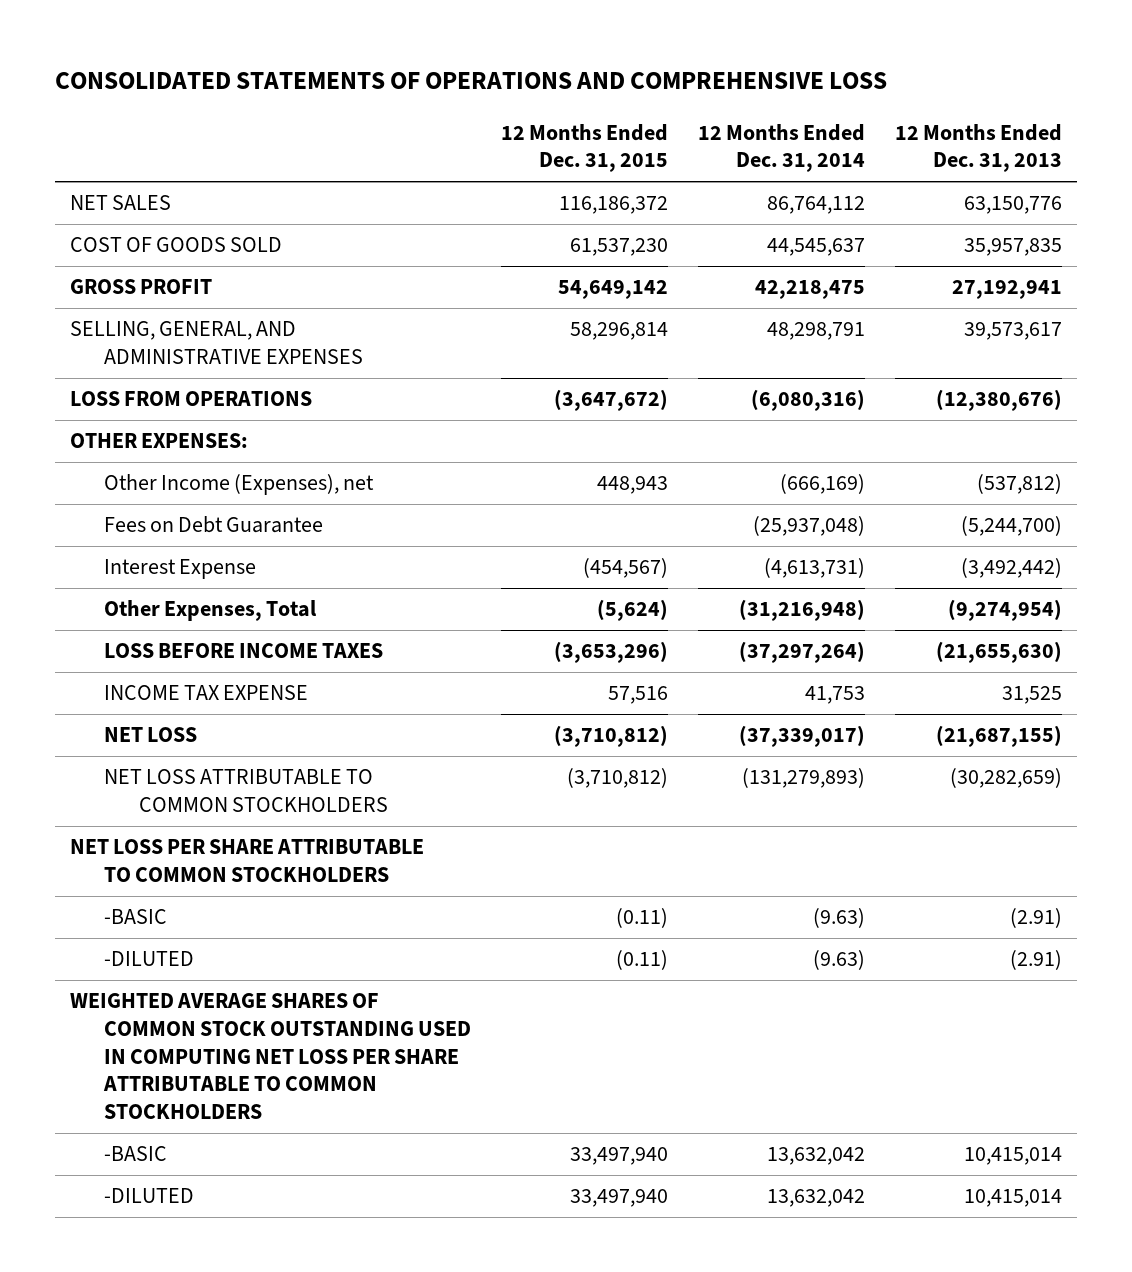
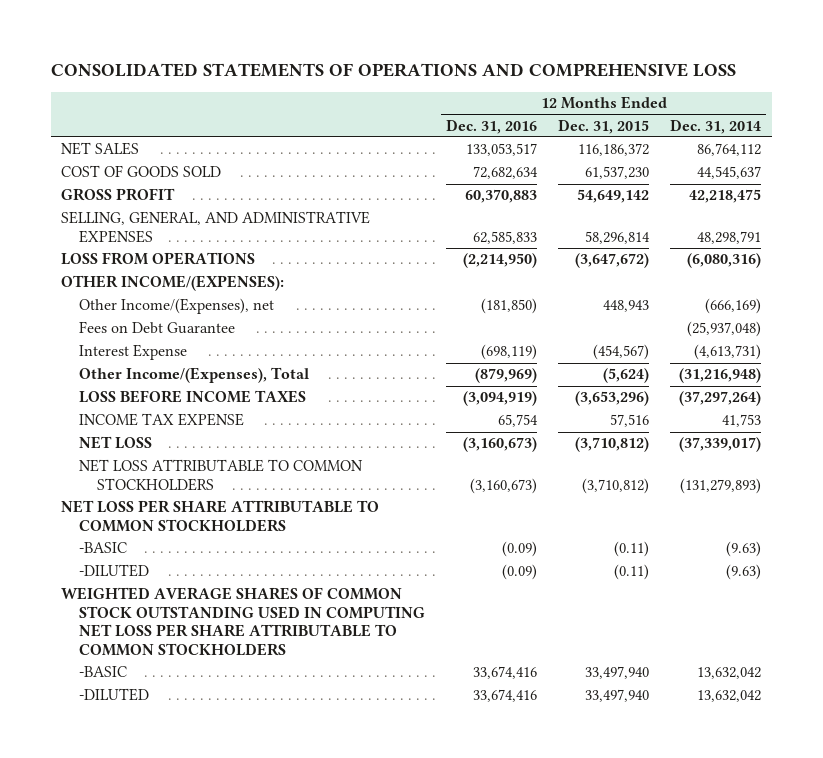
[895,123,1063,173] 12 Months Ended Dec. 31, 2013 -> none
none -> [446,118,538,134] Dec. 31, 2016
[69,433,248,449] OTHER EXPENSES: -> [61,275,285,292] OTHER INCOME/(EXPENSES):
[104,474,375,496] Other Income (Expenses), net -> [79,298,275,315] Other Income/(Expenses), net
[104,600,318,622] Other Expenses, Total -> [79,367,310,384] Other Income/(Expenses), Total

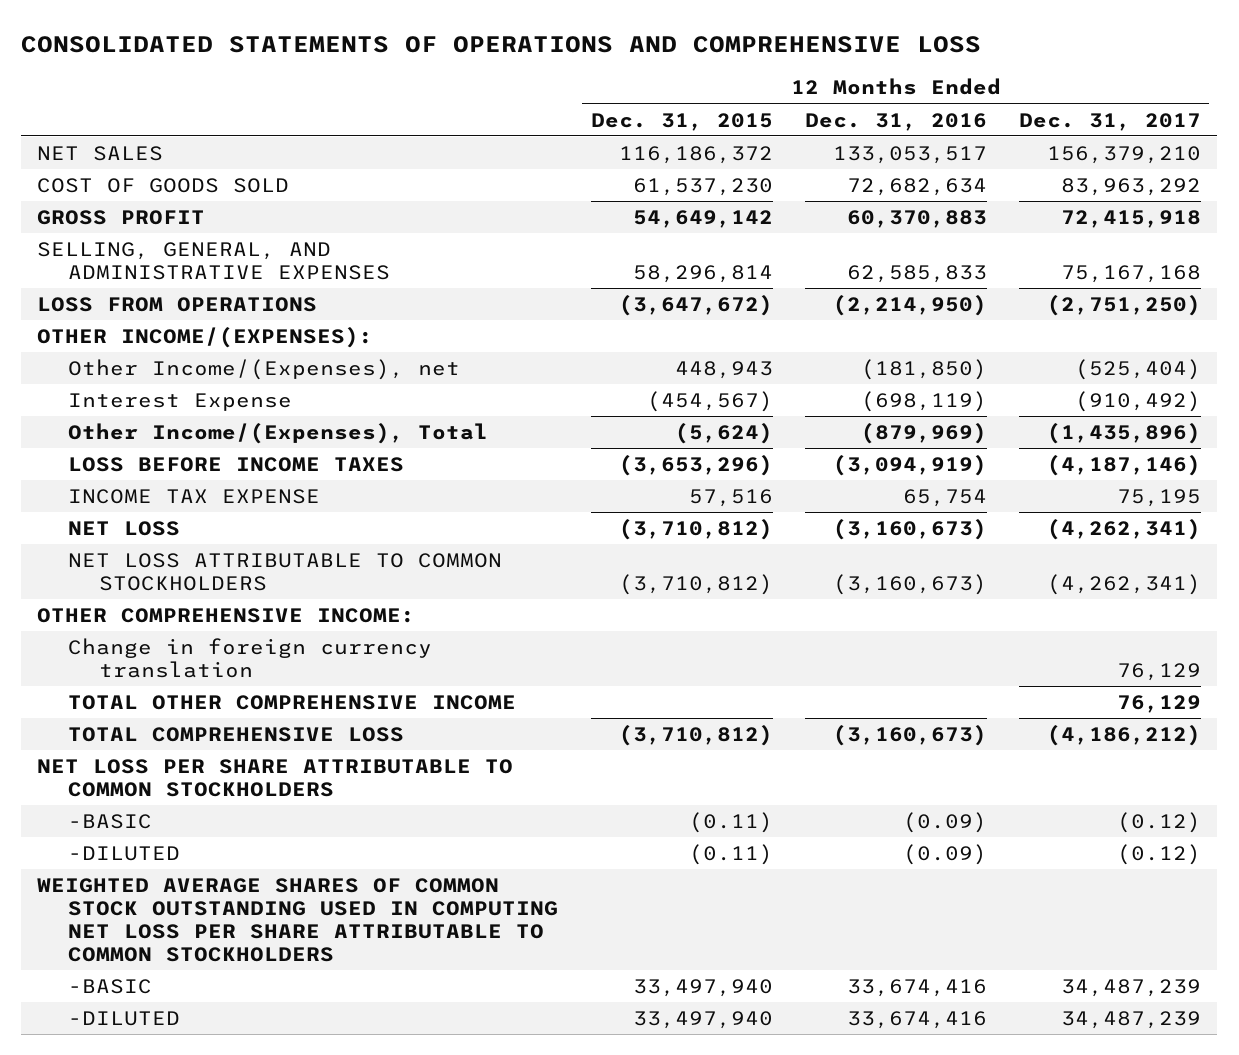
[670,118,762,134] Dec. 31, 2014 -> none
none -> [1019,112,1202,131] Dec. 31, 2017
[79,321,236,335] Fees on Debt Guarantee -> none
none -> [37,608,416,624] OTHER COMPREHENSIVE INCOME:
none -> [68,638,433,679] Change in foreign currency translation
none -> [68,695,517,711] TOTAL OTHER COMPREHENSIVE INCOME
none -> [68,727,405,743] TOTAL COMPREHENSIVE LOSS

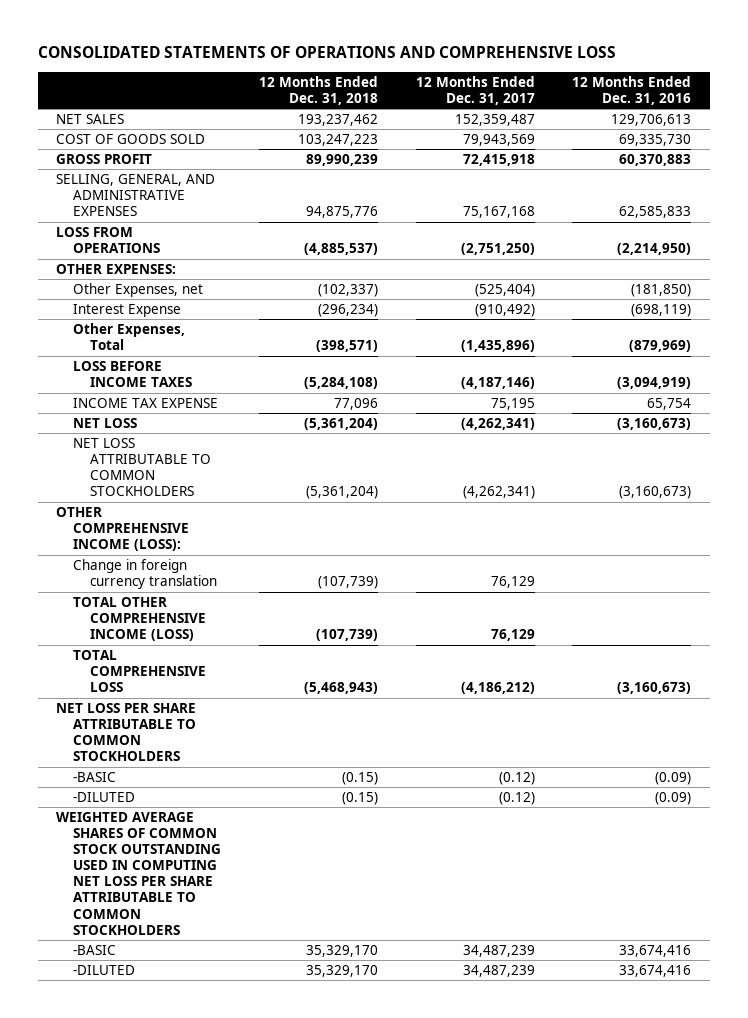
[590,112,773,131] Dec. 31, 2015 -> none
none -> [258,75,378,106] 12 Months Ended Dec. 31, 2018
[832,146,987,165] 133,053,517 -> [611,114,692,127] 129,706,613
[1047,146,1202,165] 156,379,210 -> [454,114,535,127] 152,359,487
[846,178,987,197] 72,682,634 -> [619,134,692,147] 69,335,730
[1061,178,1202,197] 83,963,292 -> [462,134,535,147] 79,943,569
[37,327,374,349] OTHER INCOME/(EXPENSES): -> [56,264,177,275] OTHER EXPENSES:
[68,359,461,381] Other Income/(Expenses), net -> [73,283,204,298] Other Expenses, net
[68,423,489,445] Other Income/(Expenses), Total -> [73,323,186,351] Other Expenses, Total
[37,608,416,624] OTHER COMPREHENSIVE INCOME: -> [56,507,190,552] OTHER COMPREHENSIVE INCOME (LOSS):
[68,695,517,711] TOTAL OTHER COMPREHENSIVE INCOME -> [73,597,206,642] TOTAL OTHER COMPREHENSIVE INCOME (LOSS)

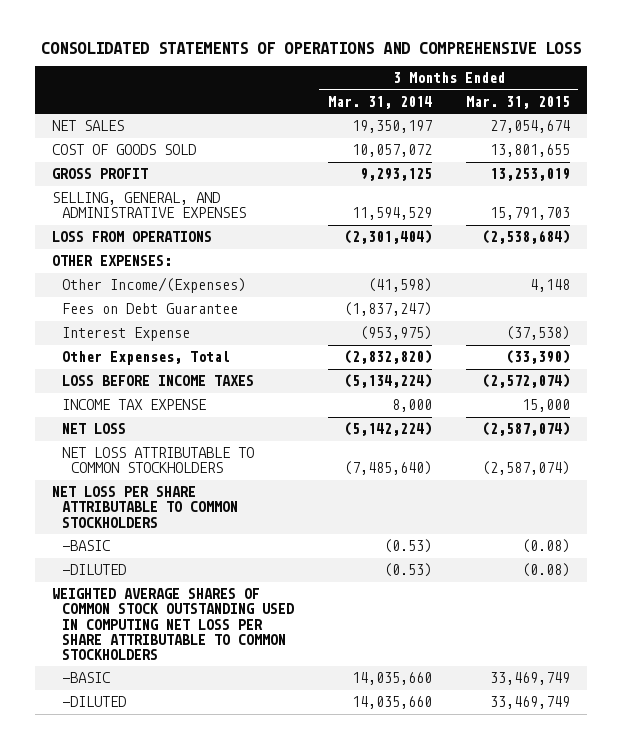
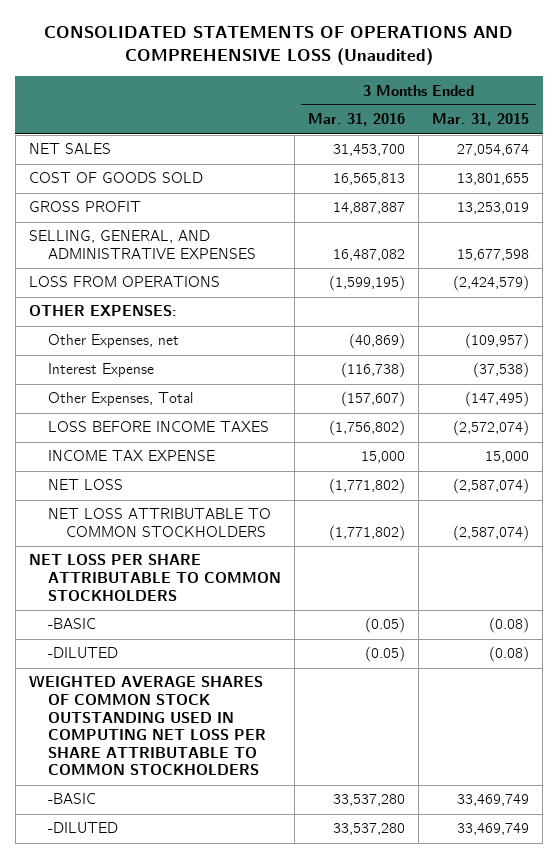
[40,41,581,54] CONSOLIDATED STATEMENTS OF OPERATIONS AND COMPREHENSIVE LOSS -> [44,26,514,66] CONSOLIDATED STATEMENTS OF OPERATIONS AND COMPREHENSIVE LOSS (Unaudited)
[327,95,432,109] Mar. 31, 2014 -> none
none -> [307,113,405,127] Mar. 31, 2016
[489,207,570,221] 15,791,703 -> [457,249,530,262] 15,677,598
[481,230,570,245] (2,538,684) -> [453,275,530,292] (2,424,579)
[61,303,238,315] Fees on Debt Guarantee -> none
[61,277,246,294] Other Income/(Expenses) -> [47,334,179,349] Other Expenses, net
[529,279,570,293] 4,148 -> [465,333,530,350] (109,957)
[505,350,570,365] (33,390) -> [465,391,530,408] (147,495)

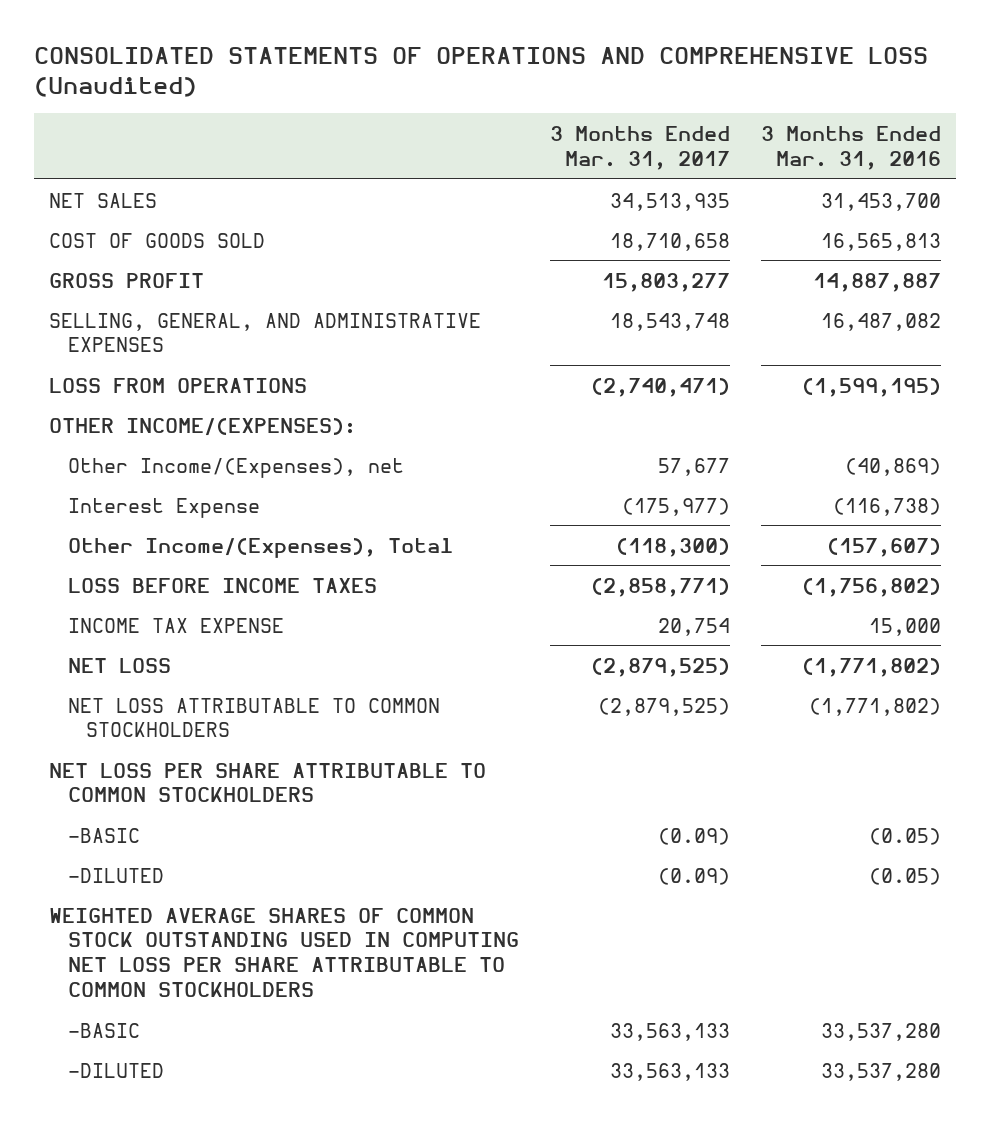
[432,113,530,127] Mar. 31, 2015 -> none
none -> [549,126,730,170] 3 Months Ended Mar. 31, 2017
[29,305,178,317] OTHER EXPENSES: -> [49,417,357,436] OTHER INCOME/(EXPENSES):
[47,334,179,349] Other Expenses, net -> [67,457,404,478] Other Income/(Expenses), net
[47,392,193,407] Other Expenses, Total -> [67,537,453,558] Other Income/(Expenses), Total

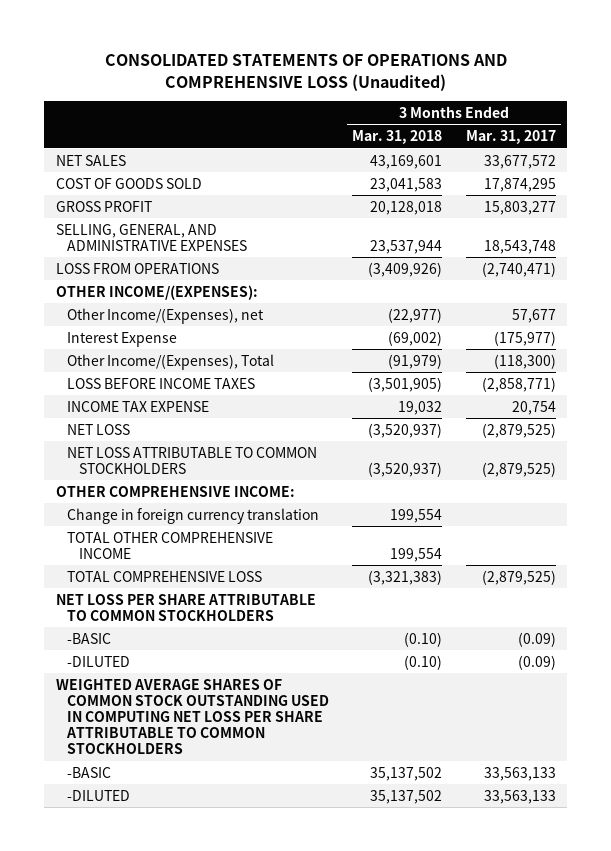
[760,126,941,170] 3 Months Ended Mar. 31, 2016 -> none
none -> [352,130,443,145] Mar. 31, 2018
[609,192,730,211] 34,513,935 -> [483,154,556,169] 33,677,572
[609,232,730,251] 18,710,658 -> [483,177,556,192] 17,874,295
none -> [55,485,295,497] OTHER COMPREHENSIVE INCOME:
none -> [67,507,320,524] Change in foreign currency translation
none -> [67,531,274,559] TOTAL OTHER COMPREHENSIVE INCOME
none -> [67,570,263,582] TOTAL COMPREHENSIVE LOSS

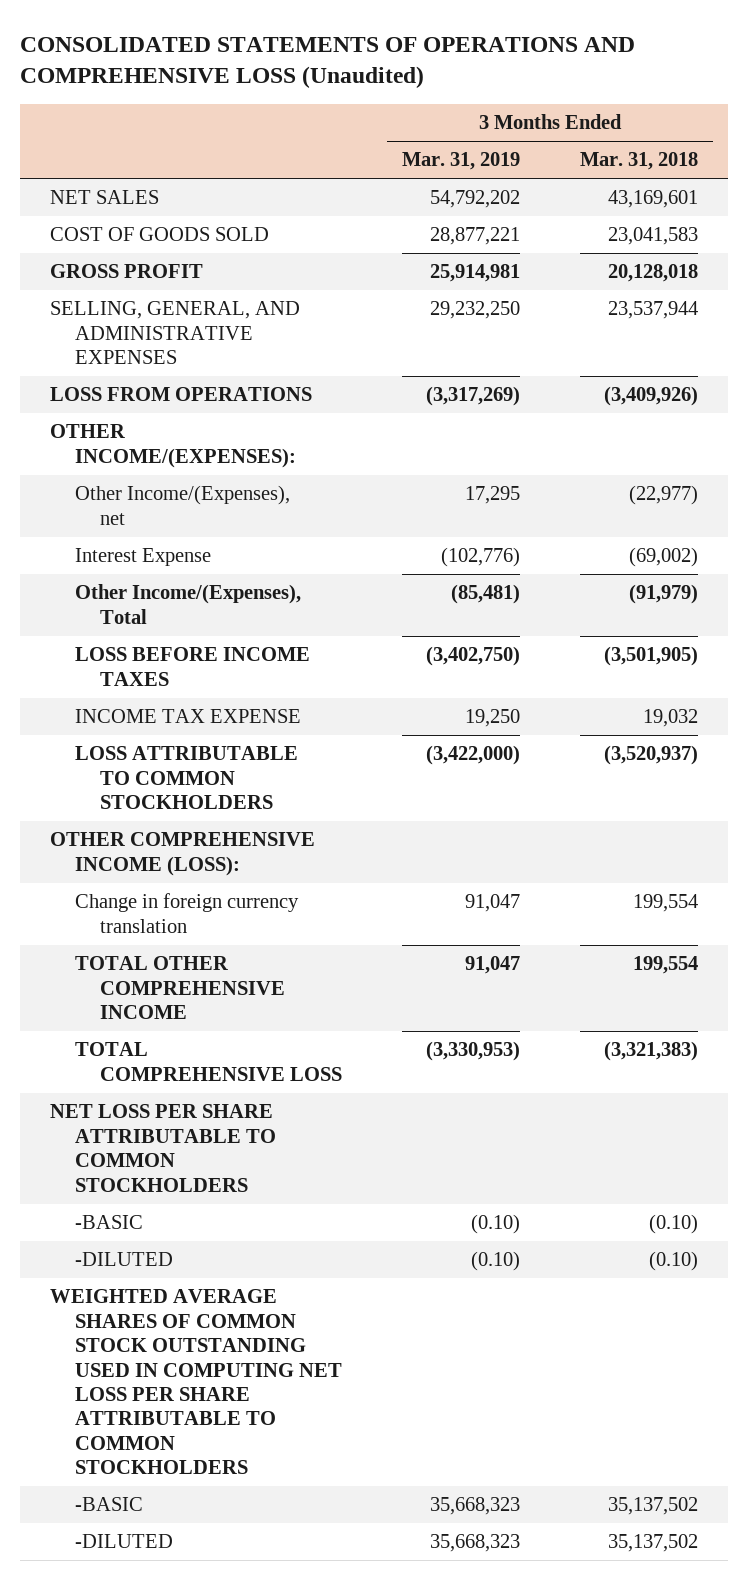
[465,130,556,145] Mar. 31, 2017 -> none
none -> [401,152,520,171] Mar. 31, 2019
[67,423,131,435] NET LOSS -> none
[67,446,318,474] NET LOSS ATTRIBUTABLE TO COMMON STOCKHOLDERS -> [74,746,298,810] LOSS ATTRIBUTABLE TO COMMON STOCKHOLDERS
[55,485,295,497] OTHER COMPREHENSIVE INCOME: -> [49,832,315,876] OTHER COMPREHENSIVE INCOME (LOSS):

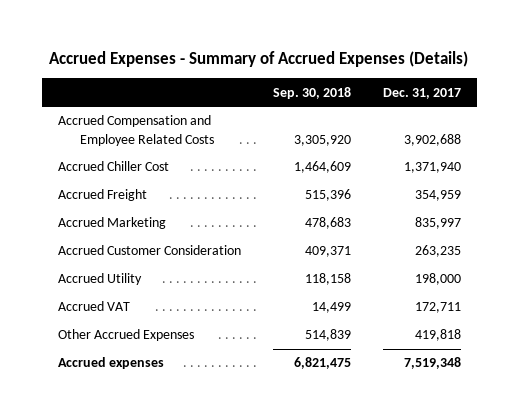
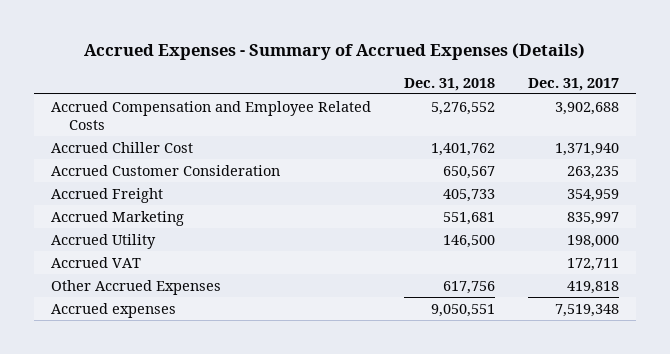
[272,86,351,99] Sep. 30, 2018 -> none
none -> [403,77,495,91] Dec. 31, 2018
[58,245,242,256] Accrued Customer Consideration -> [50,164,280,176] Accrued Customer Consideration

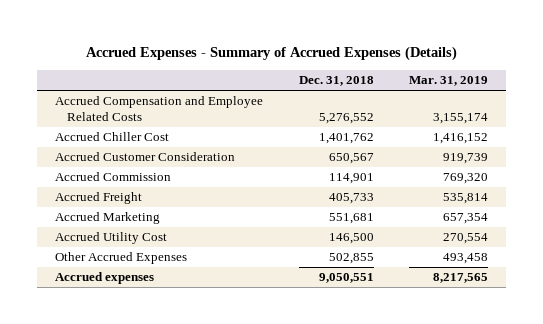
[528,77,620,91] Dec. 31, 2017 -> none
none -> [409,76,489,87] Mar. 31, 2019
none -> [55,172,172,182] Accrued Commission
[50,256,141,268] Accrued VAT -> none
[50,233,156,249] Accrued Utility -> [55,232,168,245] Accrued Utility Cost
[442,280,495,294] 617,756 -> [328,253,374,265] 502,855

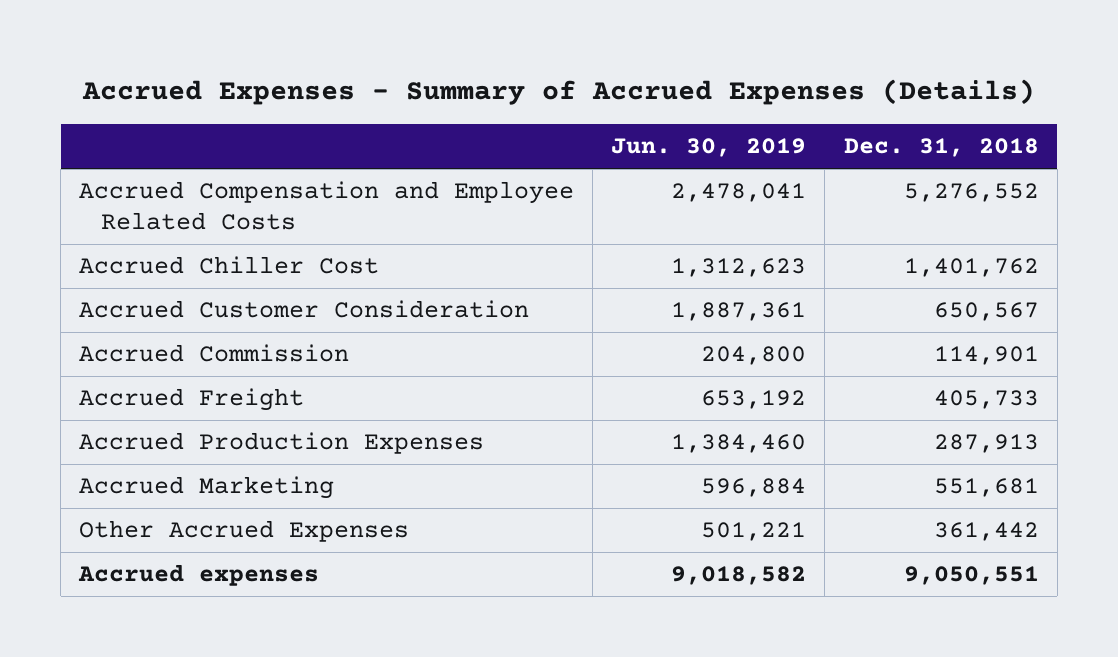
[409,76,489,87] Mar. 31, 2019 -> none
none -> [611,138,807,158] Jun. 30, 2019
none -> [79,432,485,455] Accrued Production Expenses
[55,232,168,245] Accrued Utility Cost -> none
[328,253,374,265] 502,855 -> [933,522,1039,542] 361,442

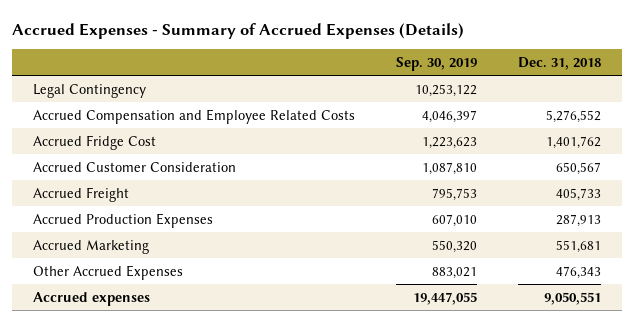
[611,138,807,158] Jun. 30, 2019 -> none
none -> [395,56,477,71] Sep. 30, 2019
none -> [32,83,146,98] Legal Contingency
[79,256,380,275] Accrued Chiller Cost -> [32,134,156,150] Accrued Fridge Cost
[79,344,350,363] Accrued Commission -> none
[933,522,1039,542] 361,442 -> [555,265,601,279] 476,343

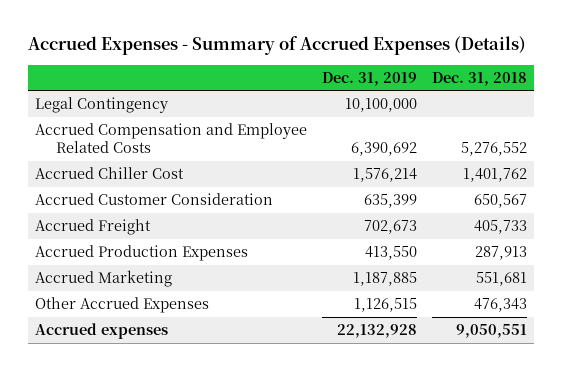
[395,56,477,71] Sep. 30, 2019 -> none
none -> [321,71,417,86] Dec. 31, 2019
[32,134,156,150] Accrued Fridge Cost -> [35,167,185,180] Accrued Chiller Cost

